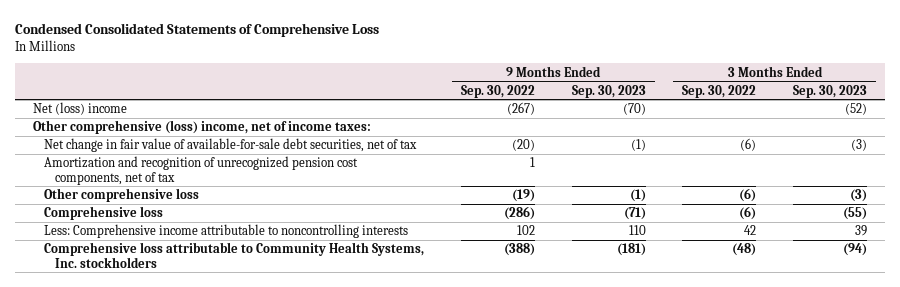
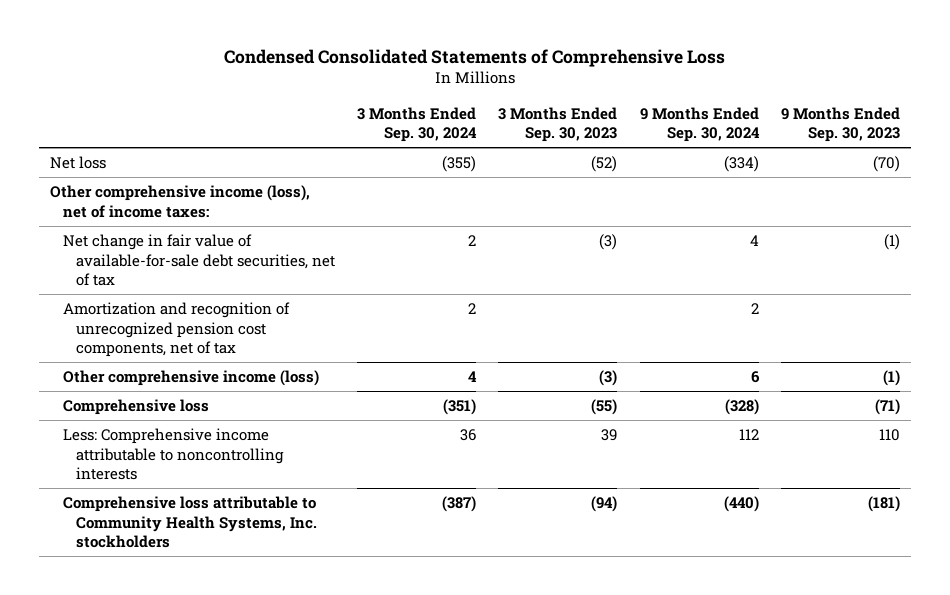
[460,84,535,98] Sep. 30, 2022 -> none
[682,84,757,98] Sep. 30, 2022 -> none
none -> [357,106,478,143] 3 Months Ended Sep. 30, 2024
none -> [639,106,760,143] 9 Months Ended Sep. 30, 2024
[33,102,128,116] Net (loss) income -> [50,156,107,170] Net loss
[33,120,372,135] Other comprehensive (loss) income, net of income taxes: -> [50,185,311,218] Other comprehensive income (loss), net of income taxes:
[44,188,200,203] Other comprehensive loss -> [63,370,320,387] Other comprehensive income (loss)

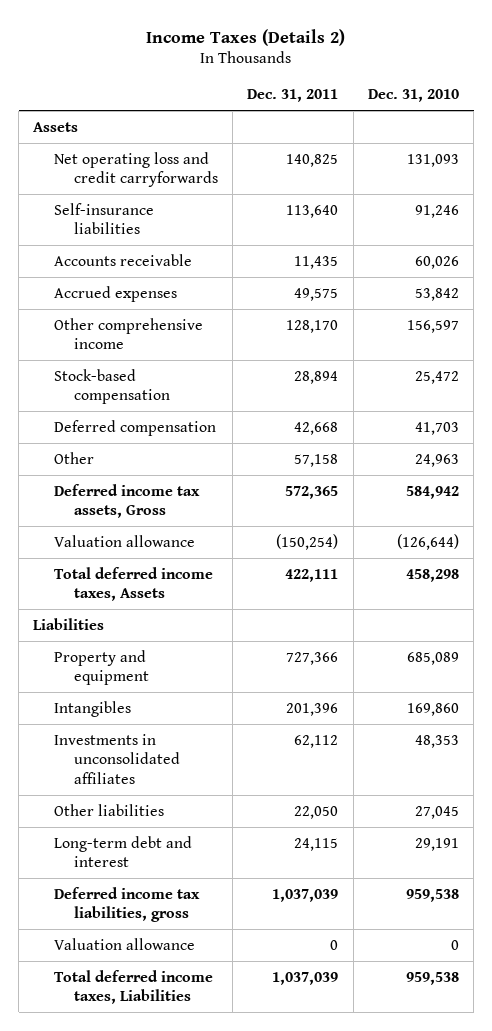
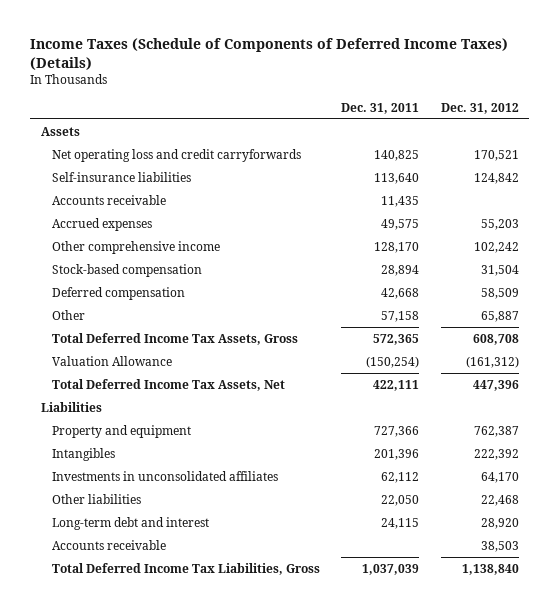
[146,28,346,46] Income Taxes (Details 2) -> [30,37,509,70] Income Taxes (Schedule of Components of Deferred Income Taxes) (Details)
[367,89,459,103] Dec. 31, 2010 -> none
none -> [440,102,519,114] Dec. 31, 2012
[53,483,200,519] Deferred income tax assets, Gross -> [52,332,299,345] Total Deferred Income Tax Assets, Gross
[53,534,195,547] Valuation allowance -> [52,355,173,366] Valuation Allowance
[53,566,213,602] Total deferred income taxes, Assets -> [52,378,286,391] Total Deferred Income Tax Assets, Net
[53,937,195,950] Valuation allowance -> none
[53,969,213,1005] Total deferred income taxes, Liabilities -> none
none -> [52,539,167,550] Accounts receivable
[53,886,200,923] Deferred income tax liabilities, gross -> [52,562,321,575] Total Deferred Income Tax Liabilities, Gross

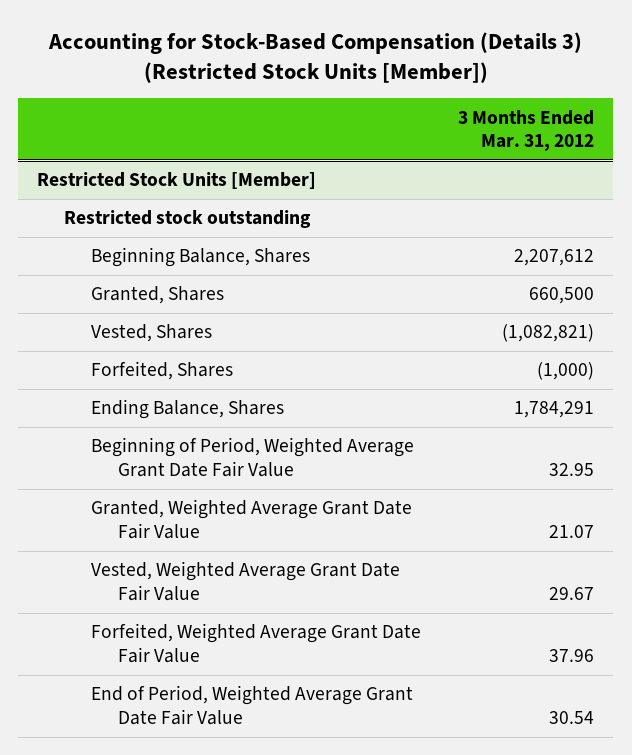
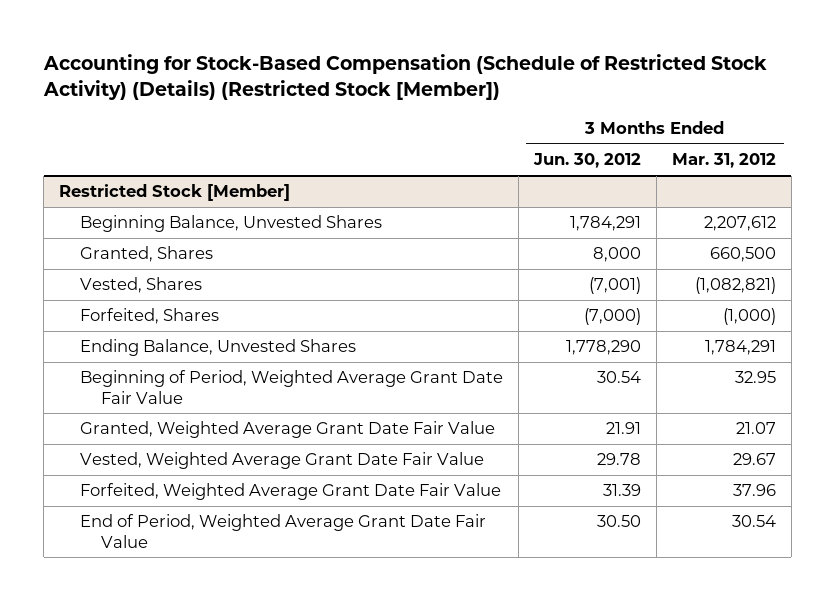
[47,31,582,83] Accounting for Stock-Based Compensation (Details 3) (Restricted Stock Units [Member]) -> [42,53,767,100] Accounting for Stock-Based Compensation (Schedule of Restricted Stock Activity) (Details) (Restricted Stock [Member])
none -> [533,153,642,169] Jun. 30, 2012
[64,210,312,229] Restricted stock outstanding -> none
[37,172,317,190] Restricted Stock Units [Member] -> [59,184,291,202] Restricted Stock [Member]
[91,247,311,268] Beginning Balance, Shares -> [80,215,383,233] Beginning Balance, Unvested Shares
[91,399,285,420] Ending Balance, Shares -> [80,339,357,357] Ending Balance, Unvested Shares

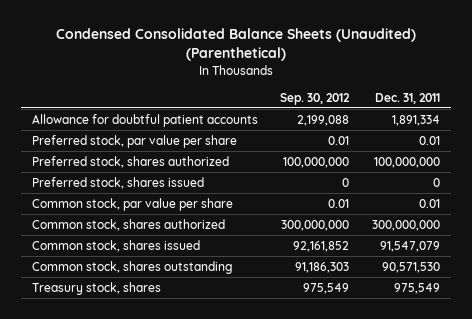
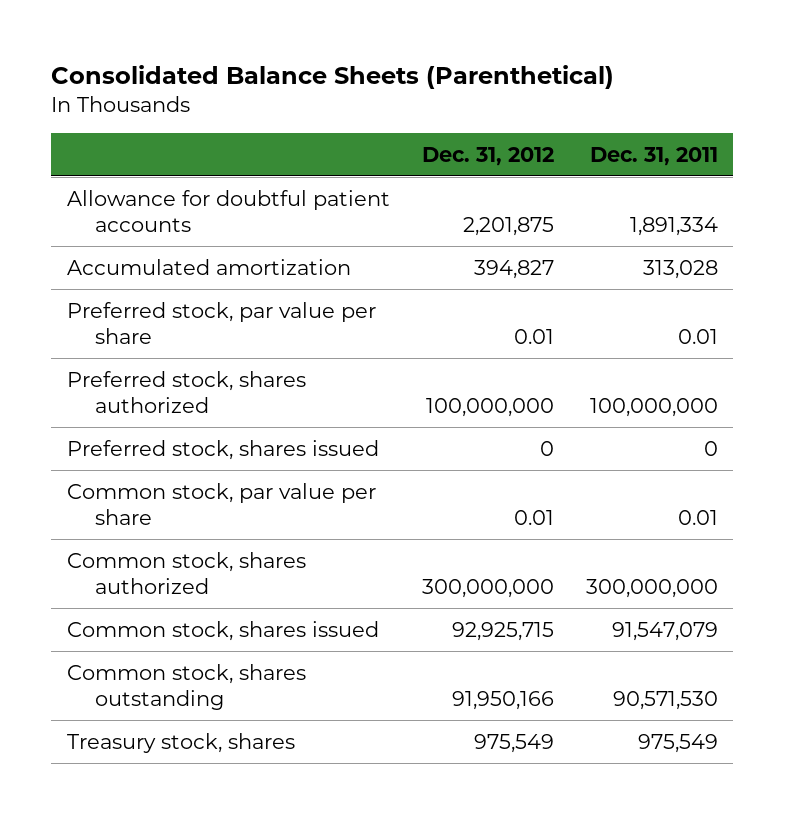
[55,28,416,62] Condensed Consolidated Balance Sheets (Unaudited) (Parenthetical) -> [51,64,615,89] Consolidated Balance Sheets (Parenthetical)
[280,92,351,105] Sep. 30, 2012 -> none
none -> [421,146,554,166] Dec. 31, 2012
none -> [67,258,352,275] Accumulated amortization

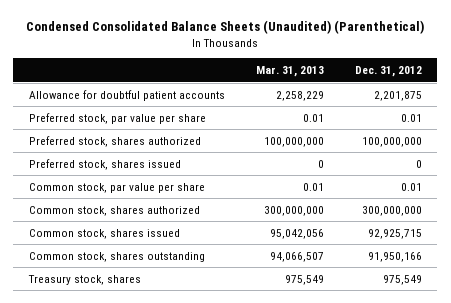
[51,64,615,89] Consolidated Balance Sheets (Parenthetical) -> [26,20,425,35] Condensed Consolidated Balance Sheets (Unaudited) (Parenthetical)
[589,146,718,166] Dec. 31, 2011 -> none
none -> [255,65,324,77] Mar. 31, 2013
[67,258,352,275] Accumulated amortization -> none

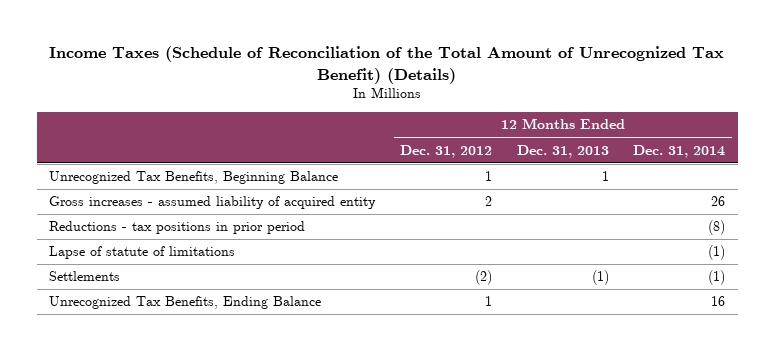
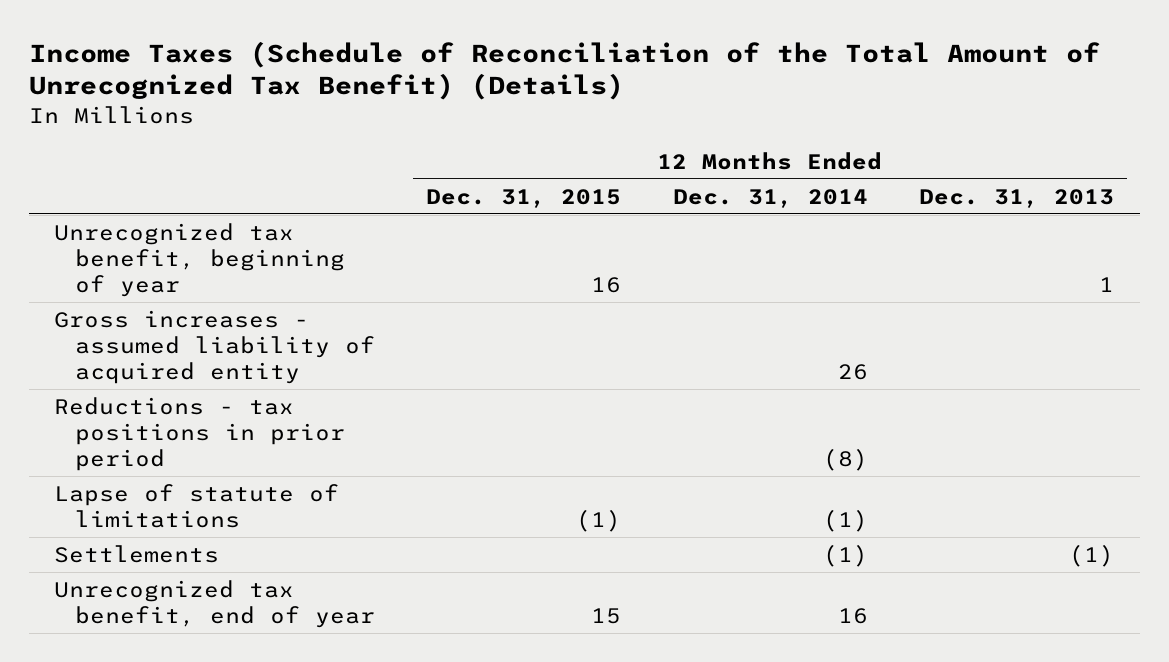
[400,144,493,158] Dec. 31, 2012 -> none
none -> [426,188,622,208] Dec. 31, 2015
[49,171,339,185] Unrecognized Tax Benefits, Beginning Balance -> [54,222,345,298] Unrecognized tax benefit, beginning of year
[49,296,322,310] Unrecognized Tax Benefits, Ending Balance -> [54,579,375,629] Unrecognized tax benefit, end of year

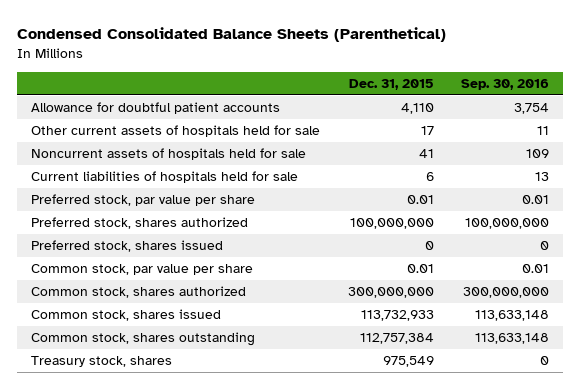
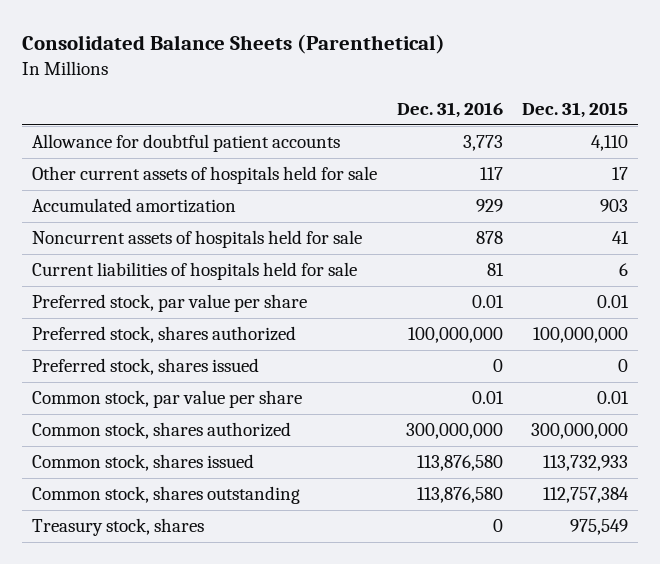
[17,27,447,43] Condensed Consolidated Balance Sheets (Parenthetical) -> [21,34,445,55] Consolidated Balance Sheets (Parenthetical)
[461,79,550,91] Sep. 30, 2016 -> none
none -> [396,102,503,119] Dec. 31, 2016
none -> [31,198,236,214] Accumulated amortization

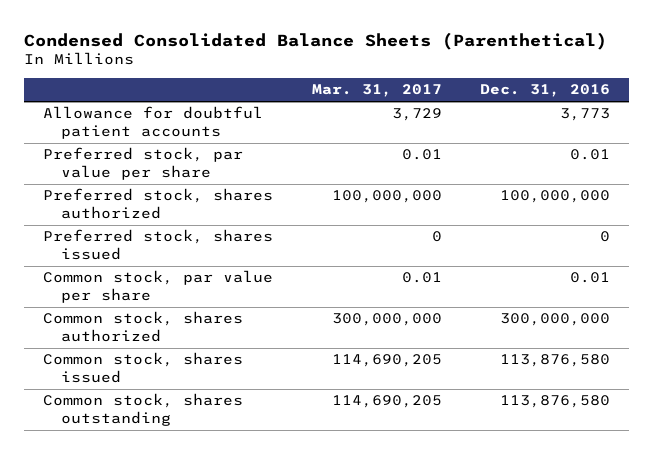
[21,34,445,55] Consolidated Balance Sheets (Parenthetical) -> [24,31,608,50] Condensed Consolidated Balance Sheets (Parenthetical)
[522,102,629,119] Dec. 31, 2015 -> none
none -> [311,84,442,98] Mar. 31, 2017
[31,166,377,185] Other current assets of hospitals held for sale -> none
[31,198,236,214] Accumulated amortization -> none
[31,230,362,249] Noncurrent assets of hospitals held for sale -> none
[31,262,357,281] Current liabilities of hospitals held for sale -> none
[31,518,204,537] Treasury stock, shares -> none

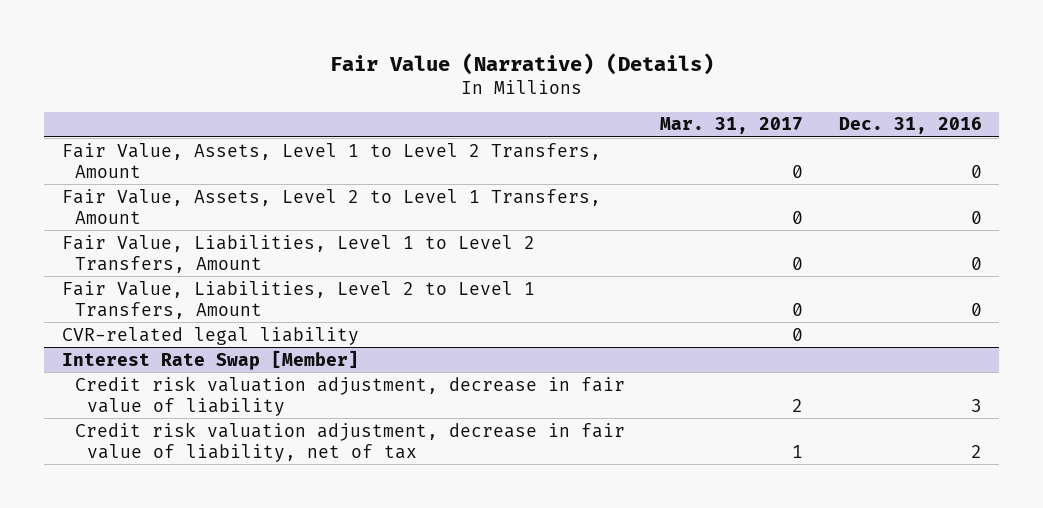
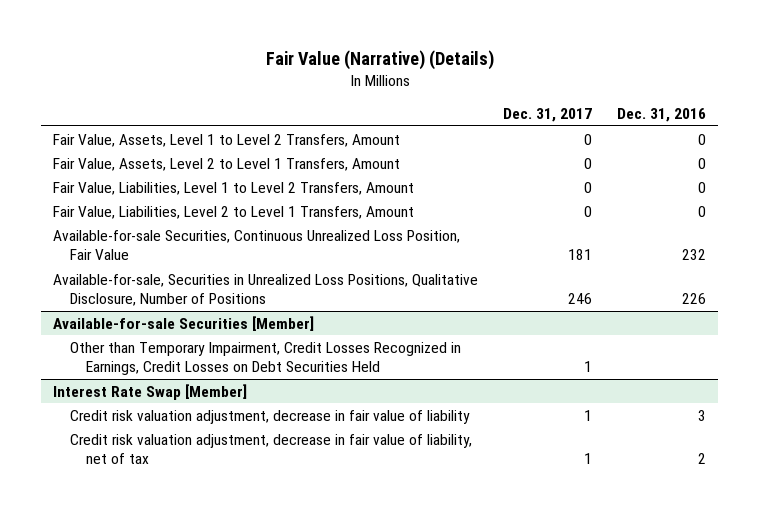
[660,117,804,135] Mar. 31, 2017 -> none
none -> [503,108,593,123] Dec. 31, 2017
[61,326,359,345] CVR-related legal liability -> none
none -> [53,229,461,261] Available-for-sale Securities, Continuous Unrealized Loss Position, Fair Value
none -> [53,273,479,307] Available-for-sale, Securities in Unrealized Loss Positions, Qualitative Disclosure, Number of Positions
none -> [53,315,315,331] Available-for-sale Securities [Member]
none -> [69,341,461,376] Other than Temporary Impairment, Credit Losses Recognized in Earnings, Credit Losses on Debt Securities Held

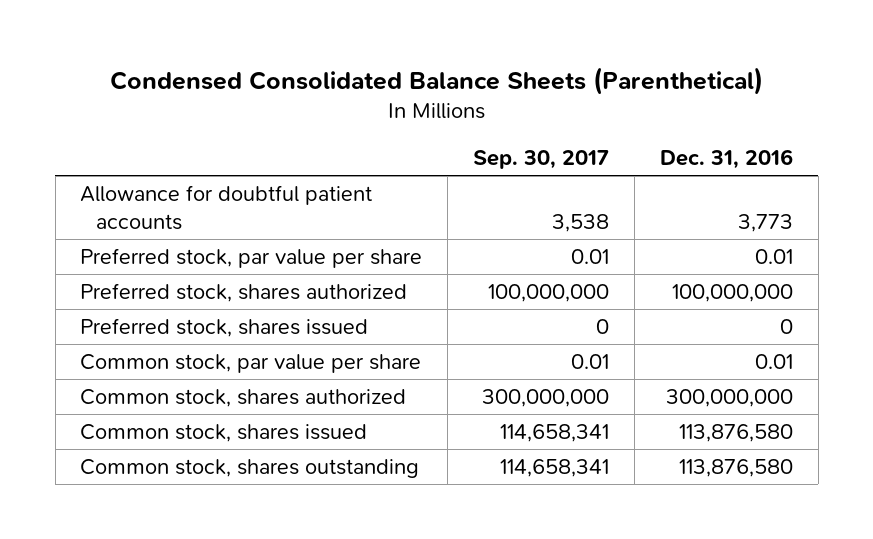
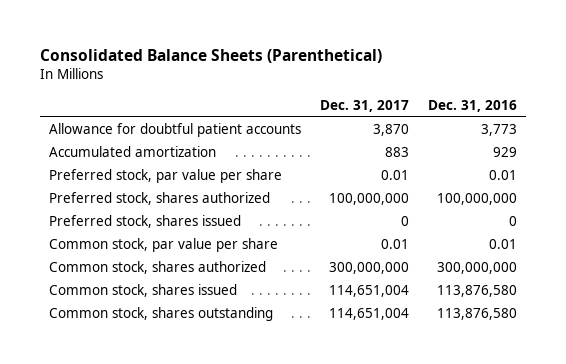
[109,66,763,95] Condensed Consolidated Balance Sheets (Parenthetical) -> [39,48,382,63] Consolidated Balance Sheets (Parenthetical)
[473,150,610,170] Sep. 30, 2017 -> none
none -> [319,99,409,112] Dec. 31, 2017
none -> [49,145,217,157] Accumulated amortization

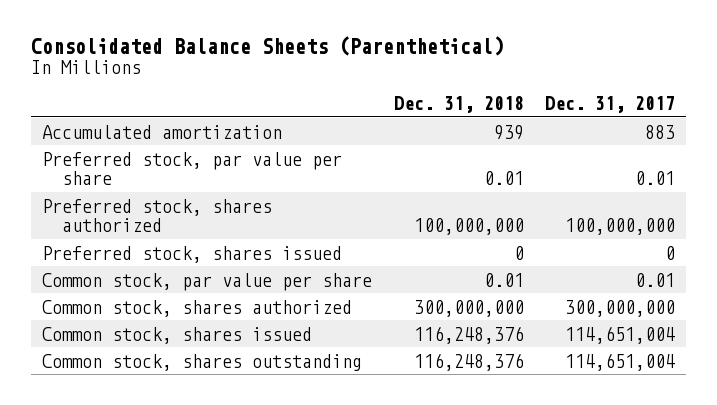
[427,99,517,112] Dec. 31, 2016 -> none
none -> [393,95,524,113] Dec. 31, 2018
[49,122,302,137] Allowance for doubtful patient accounts -> none

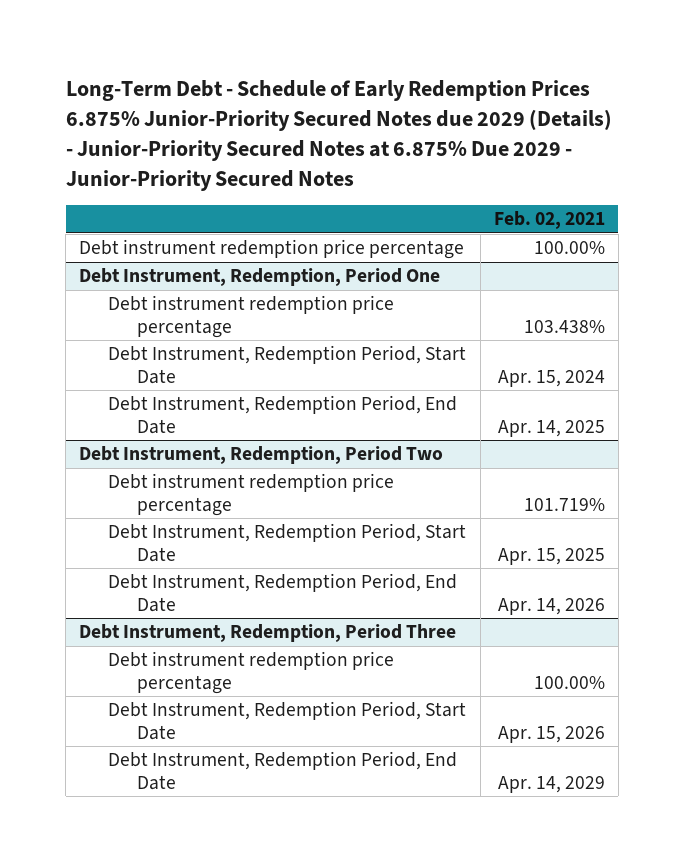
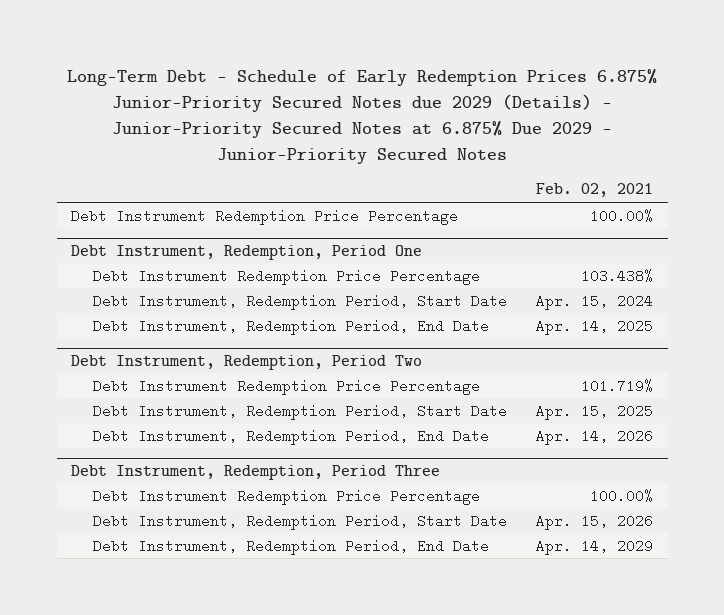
[79,239,465,260] Debt instrument redemption price percentage -> [71,208,459,225] Debt Instrument Redemption Price Percentage
[108,295,395,338] Debt instrument redemption price percentage -> [92,268,480,285] Debt Instrument Redemption Price Percentage
[108,473,395,516] Debt instrument redemption price percentage -> [92,378,480,395] Debt Instrument Redemption Price Percentage
[108,651,395,694] Debt instrument redemption price percentage -> [92,488,480,505] Debt Instrument Redemption Price Percentage

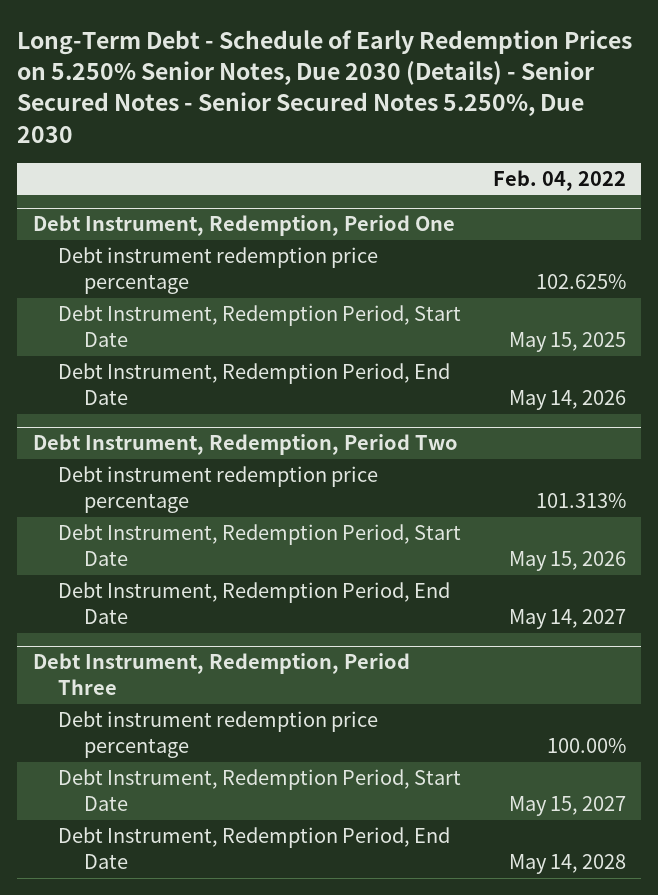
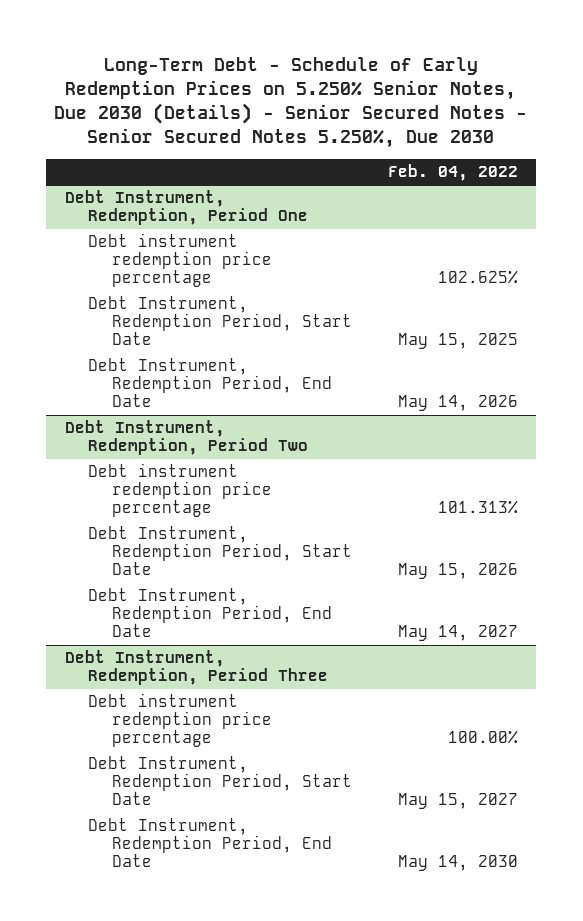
[508,854,626,875] May 14, 2028 -> [398,855,519,872] May 14, 2030

